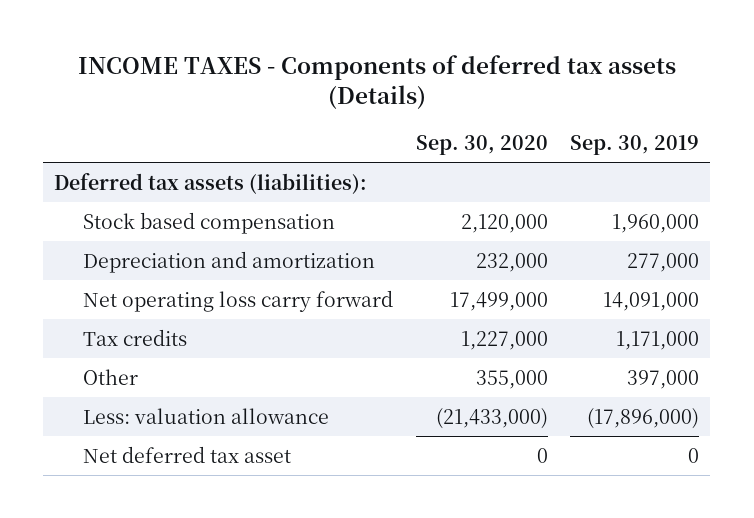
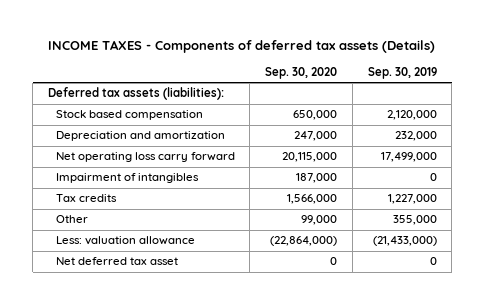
[460,213,548,233] 2,120,000 -> [293,110,338,121] 650,000
[612,213,700,233] 1,960,000 -> [386,110,437,121] 2,120,000
[475,252,548,272] 232,000 -> [294,131,338,142] 247,000
[627,252,700,272] 277,000 -> [394,131,437,142] 232,000
[449,291,548,311] 17,499,000 -> [282,152,338,163] 20,115,000
[603,291,700,311] 14,091,000 -> [380,152,437,163] 17,499,000
none -> [55,173,199,184] Impairment of intangibles
[460,330,548,350] 1,227,000 -> [287,194,338,205] 1,566,000
[616,330,700,350] 1,171,000 -> [387,194,437,205] 1,227,000
[475,369,548,389] 355,000 -> [301,215,338,226] 99,000
[627,369,700,389] 397,000 -> [392,215,437,226] 355,000
[435,407,548,429] (21,433,000) -> [270,236,338,247] (22,864,000)
[587,407,700,429] (17,896,000) -> [372,236,437,247] (21,433,000)

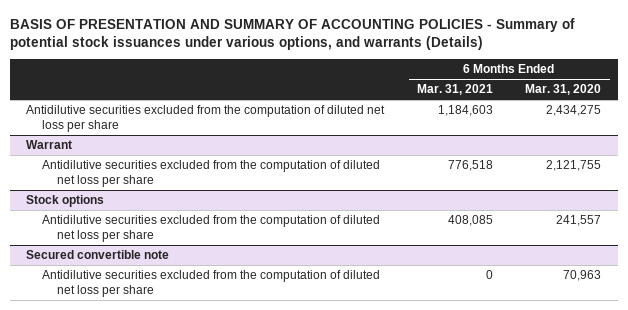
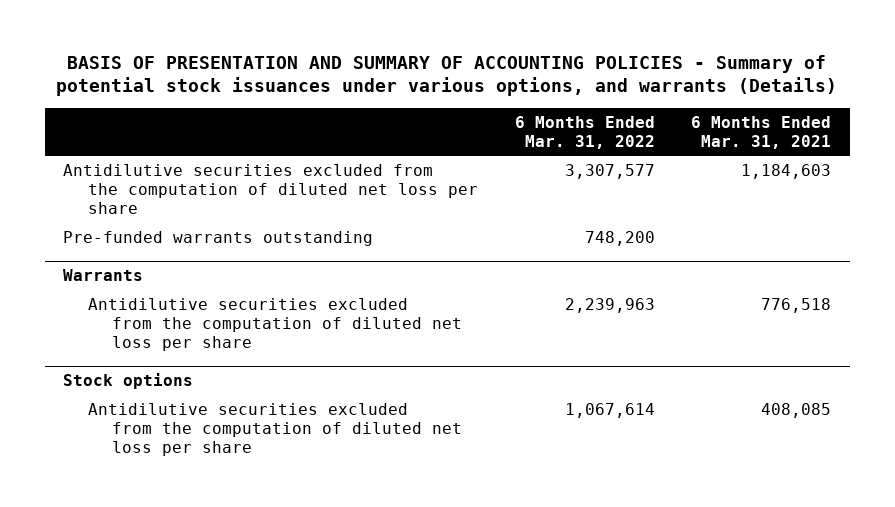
[525,84,602,96] Mar. 31, 2020 -> none
none -> [514,115,655,149] 6 Months Ended Mar. 31, 2022
none -> [63,230,374,246] Pre-funded warrants outstanding
[26,140,73,150] Warrant -> [63,269,144,282] Warrants
[26,250,170,260] Secured convertible note -> none
[41,270,380,298] Antidilutive securities excluded from the computation of diluted net loss per share -> none

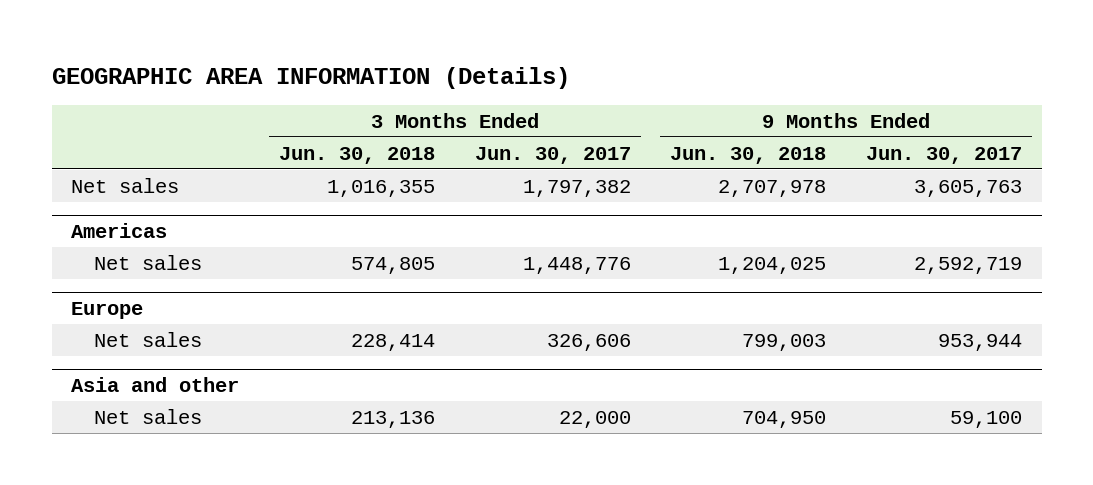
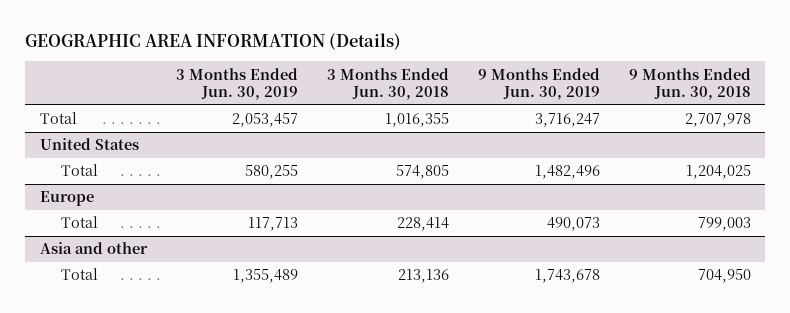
[474,146,631,164] Jun. 30, 2017 -> none
[865,146,1022,164] Jun. 30, 2017 -> none
none -> [175,67,298,100] 3 Months Ended Jun. 30, 2019
none -> [477,67,600,100] 9 Months Ended Jun. 30, 2019
[71,177,180,193] Net sales -> [39,112,77,125] Total
[71,223,168,239] Americas -> [39,138,139,151] United States
[94,254,203,270] Net sales -> [61,164,99,177] Total
[94,331,203,347] Net sales -> [61,216,99,229] Total
[94,408,203,424] Net sales -> [61,268,99,281] Total

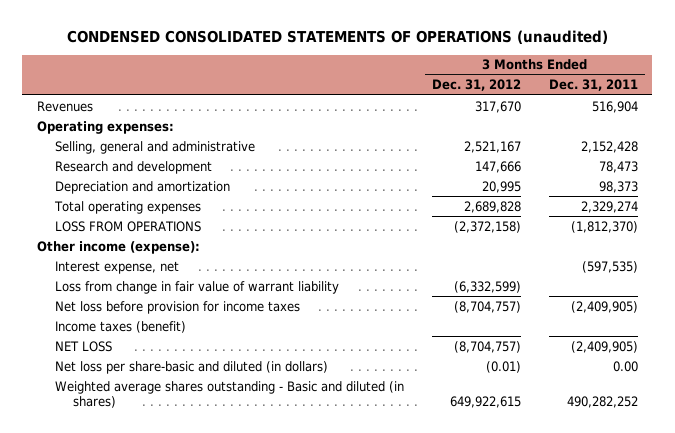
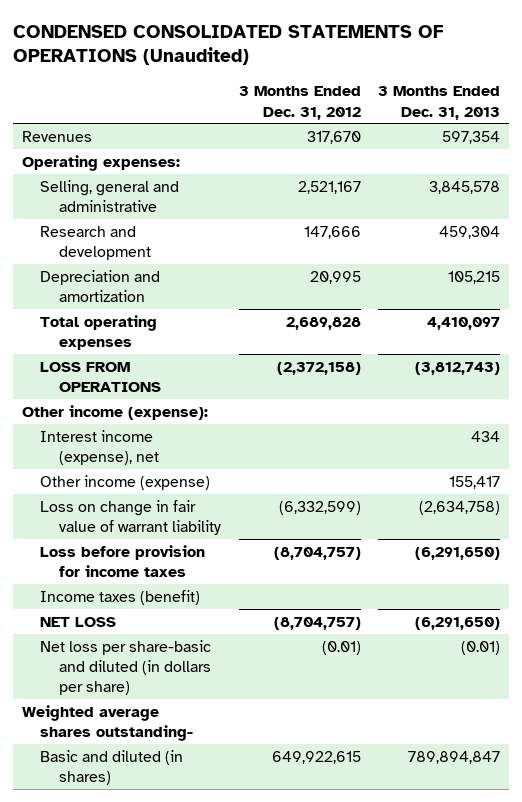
[67,30,609,45] CONDENSED CONSOLIDATED STATEMENTS OF OPERATIONS (unaudited) -> [12,24,443,66] CONDENSED CONSOLIDATED STATEMENTS OF OPERATIONS (Unaudited)
[549,79,639,92] Dec. 31, 2011 -> none
none -> [378,86,501,120] 3 Months Ended Dec. 31, 2013
[54,260,179,274] Interest expense, net -> [40,429,160,466] Interest income (expense), net
none -> [40,474,211,490] Other income (expense)
[54,280,339,294] Loss from change in fair value of warrant liability -> [40,499,222,536] Loss on change in fair value of warrant liability
[54,300,300,314] Net loss before provision for income taxes -> [40,544,206,578] Loss before provision for income taxes
[54,360,328,374] Net loss per share-basic and diluted (in dollars) -> [40,639,212,696] Net loss per share-basic and diluted (in dollars per share)
none -> [21,704,194,742] Weighted average shares outstanding-
[54,380,404,409] Weighted average shares outstanding - Basic and diluted (in shares) -> [40,749,184,786] Basic and diluted (in shares)

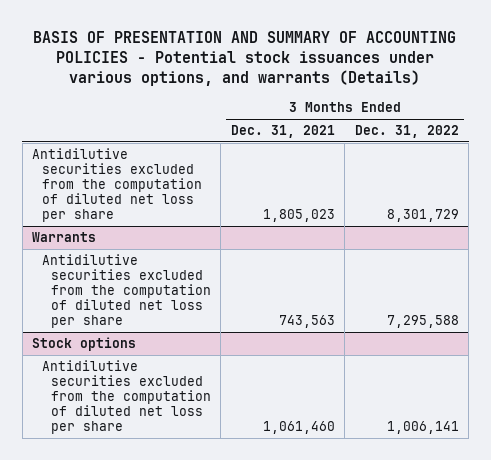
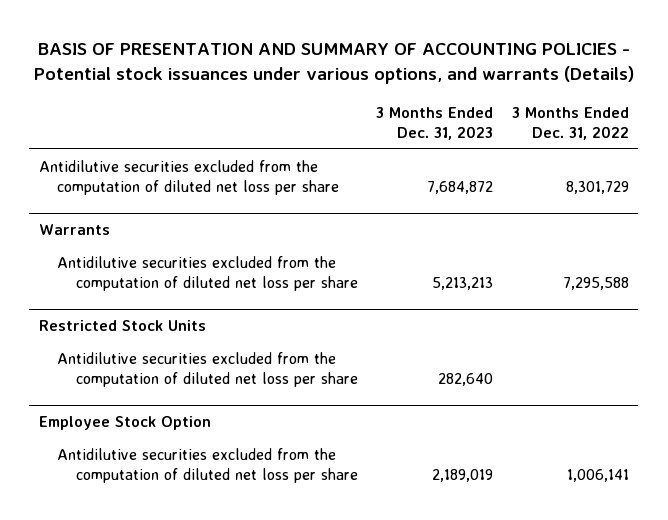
[230,125,335,139] Dec. 31, 2021 -> none
none -> [376,106,494,140] 3 Months Ended Dec. 31, 2023
none -> [38,319,206,331] Restricted Stock Units
none -> [57,351,358,387] Antidilutive securities excluded from the computation of diluted net loss per share
[32,337,137,352] Stock options -> [38,415,211,430] Employee Stock Option

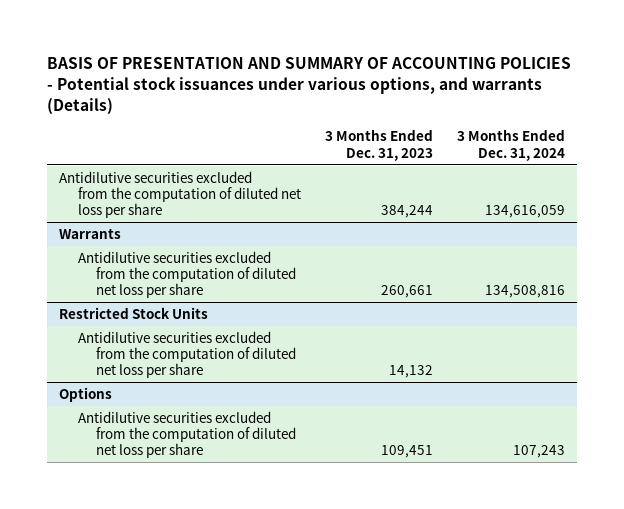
[511,106,629,140] 3 Months Ended Dec. 31, 2022 -> none
none -> [456,129,565,161] 3 Months Ended Dec. 31, 2024
[427,180,494,194] 7,684,872 -> [380,205,433,219] 384,244
[432,276,494,290] 5,213,213 -> [380,285,433,299] 260,661
[438,372,494,386] 282,640 -> [388,365,433,379] 14,132
[38,415,211,430] Employee Stock Option -> [59,386,113,402] Options
[432,468,494,482] 2,189,019 -> [380,445,433,459] 109,451

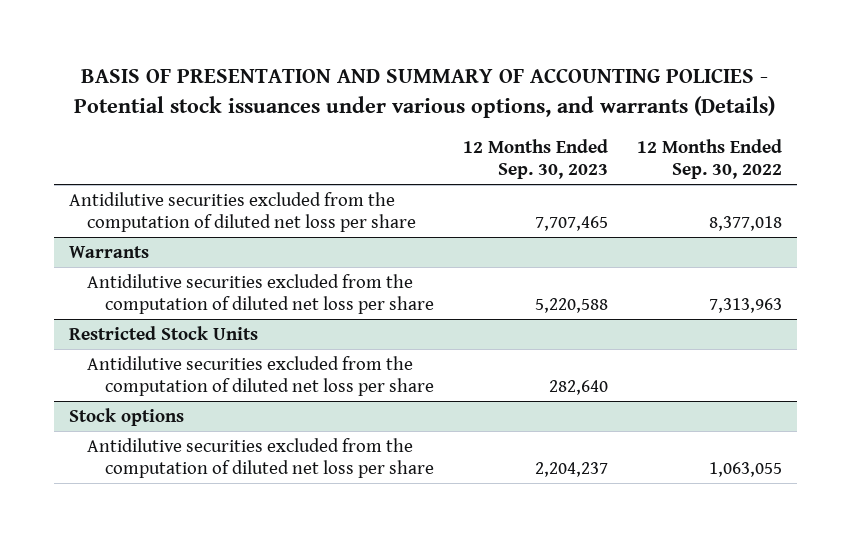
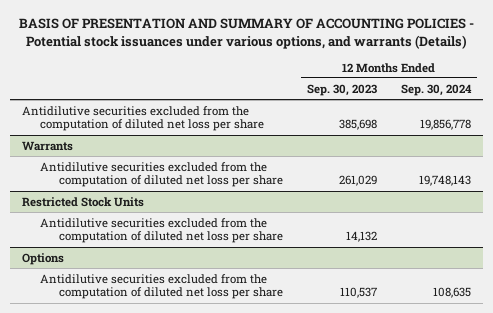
[637,138,783,179] 12 Months Ended Sep. 30, 2022 -> none
none -> [400,83,472,96] Sep. 30, 2024
[534,216,608,232] 7,707,465 -> [338,119,377,131] 385,698
[534,298,608,314] 5,220,588 -> [338,175,377,187] 261,029
[548,380,608,396] 282,640 -> [345,231,377,243] 14,132
[68,408,184,427] Stock options -> [22,252,65,265] Options
[534,462,608,478] 2,204,237 -> [339,287,377,299] 110,537

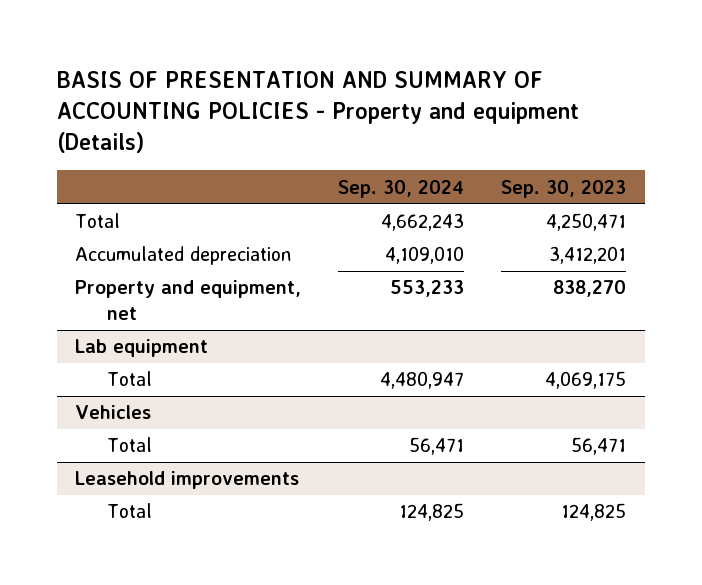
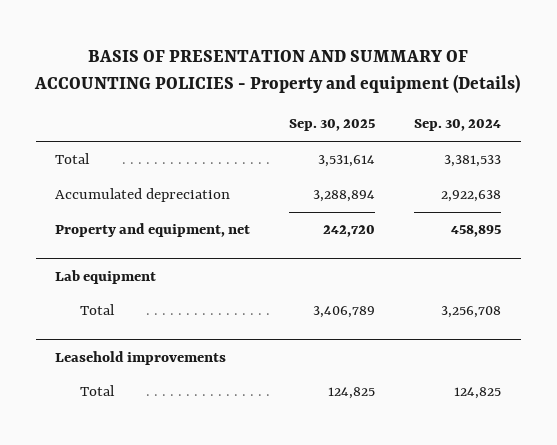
[501,179,627,198] Sep. 30, 2023 -> none
none -> [289,119,376,132] Sep. 30, 2025
[381,213,465,232] 4,662,243 -> [444,155,502,168] 3,381,533
[385,246,465,265] 4,109,010 -> [441,190,502,203] 2,922,638
[390,280,465,298] 553,233 -> [451,225,502,238] 458,895
[75,405,152,420] Vehicles -> none
[106,437,152,453] Total -> none
[380,371,465,390] 4,480,947 -> [441,306,502,319] 3,256,708

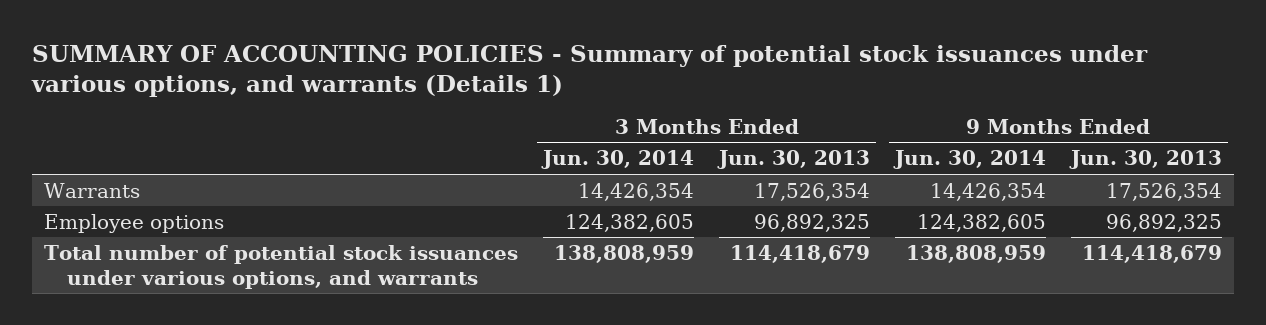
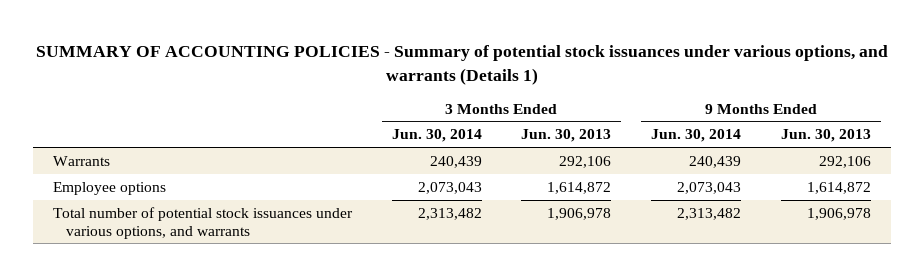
[578,182,695,201] 14,426,354 -> [429,155,482,168] 240,439
[753,182,870,201] 17,526,354 -> [559,155,612,168] 292,106
[929,182,1046,201] 14,426,354 -> [689,155,742,168] 240,439
[1105,182,1222,201] 17,526,354 -> [818,155,871,168] 292,106
[565,213,695,232] 124,382,605 -> [417,181,482,194] 2,073,043
[753,213,870,232] 96,892,325 -> [547,181,612,194] 1,614,872
[916,213,1046,232] 124,382,605 -> [677,181,742,194] 2,073,043
[1105,213,1222,232] 96,892,325 -> [806,181,871,194] 1,614,872
[554,244,695,263] 138,808,959 -> [417,207,482,220] 2,313,482
[729,244,870,263] 114,418,679 -> [547,207,612,220] 1,906,978
[905,244,1046,263] 138,808,959 -> [677,207,742,220] 2,313,482
[1081,244,1222,263] 114,418,679 -> [806,207,871,220] 1,906,978

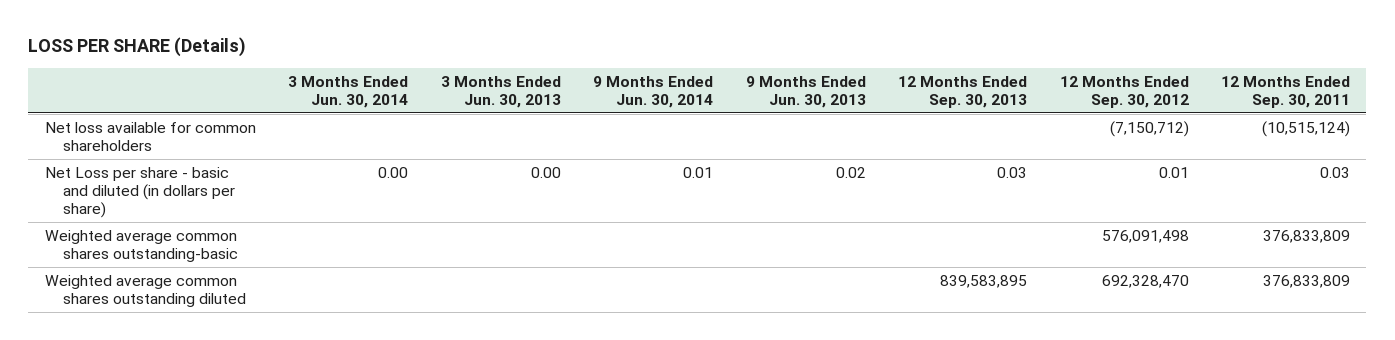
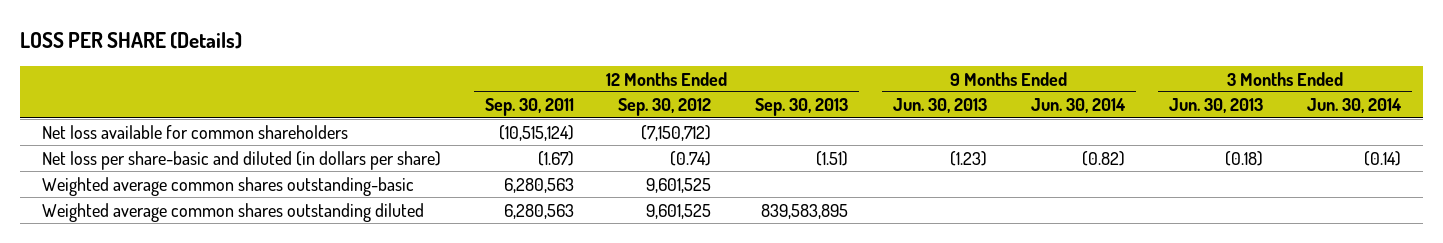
[44,166,235,219] Net Loss per share - basic and diluted (in dollars per share) -> [41,150,441,170] Net loss per share-basic and diluted (in dollars per share)
[378,166,409,178] 0.00 -> [1364,150,1402,166] (0.14)
[530,166,561,178] 0.00 -> [1225,150,1264,166] (0.18)
[683,166,714,178] 0.01 -> [1081,150,1125,166] (0.82)
[835,166,866,178] 0.02 -> [949,150,987,166] (1.23)
[997,166,1028,178] 0.03 -> [816,150,849,166] (1.51)
[1158,166,1189,178] 0.01 -> [670,150,712,166] (0.74)
[1320,166,1351,178] 0.03 -> [538,150,575,166] (1.67)
[1101,229,1189,243] 576,091,498 -> [646,177,712,193] 9,601,525
[1263,229,1351,243] 376,833,809 -> [504,177,575,193] 6,280,563
[1101,274,1189,288] 692,328,470 -> [646,203,712,219] 9,601,525
[1263,274,1351,288] 376,833,809 -> [504,203,575,219] 6,280,563

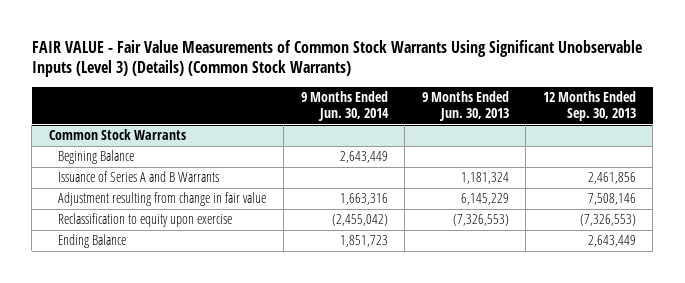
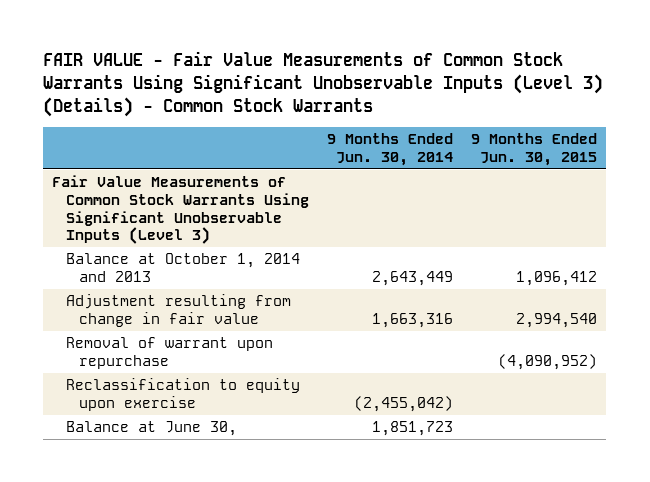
[31,39,642,78] FAIR VALUE - Fair Value Measurements of Common Stock Warrants Using Significant Unobservable Inputs (Level 3) (Details) (Common Stock Warrants) -> [43,51,604,118] FAIR VALUE - Fair Value Measurements of Common Stock Warrants Using Significant Unobservable Inputs (Level 3) (Details) - Common Stock Warrants
[421,90,509,121] 9 Months Ended Jun. 30, 2013 -> none
[542,90,636,121] 12 Months Ended Sep. 30, 2013 -> none
none -> [471,133,598,166] 9 Months Ended Jun. 30, 2015
[48,129,186,141] Common Stock Warrants -> none
[58,171,220,183] Issuance of Series A and B Warrants -> none
none -> [52,175,309,245] Fair Value Measurements of Common Stock Warrants Using Significant Unobservable Inputs (Level 3)
[58,150,135,165] Begining Balance -> [65,253,300,282] Balance at October 1, 2014 and 2013
none -> [65,337,273,369] Removal of warrant upon repurchase
[58,234,127,249] Ending Balance -> [65,421,237,437] Balance at June 30,

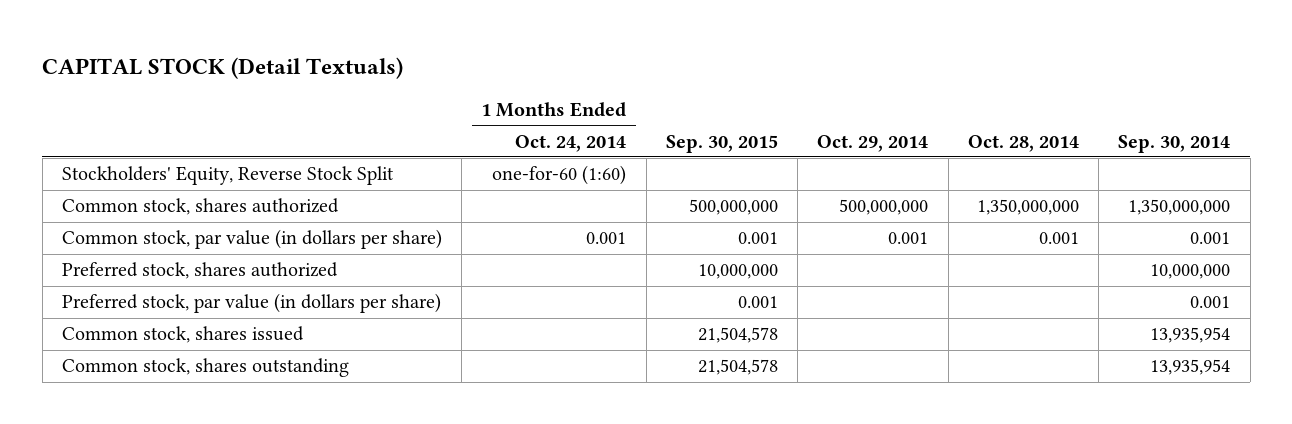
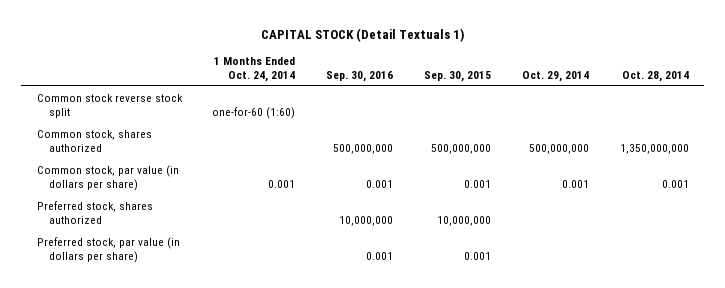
[42,56,404,79] CAPITAL STOCK (Detail Textuals) -> [260,27,464,42] CAPITAL STOCK (Detail Textuals 1)
[1118,134,1231,153] Sep. 30, 2014 -> none
none -> [326,70,394,82] Sep. 30, 2016
[61,166,394,186] Stockholders' Equity, Reverse Stock Split -> [36,94,183,118] Common stock reverse stock split
[61,326,304,344] Common stock, shares issued -> none
[61,358,349,378] Common stock, shares outstanding -> none

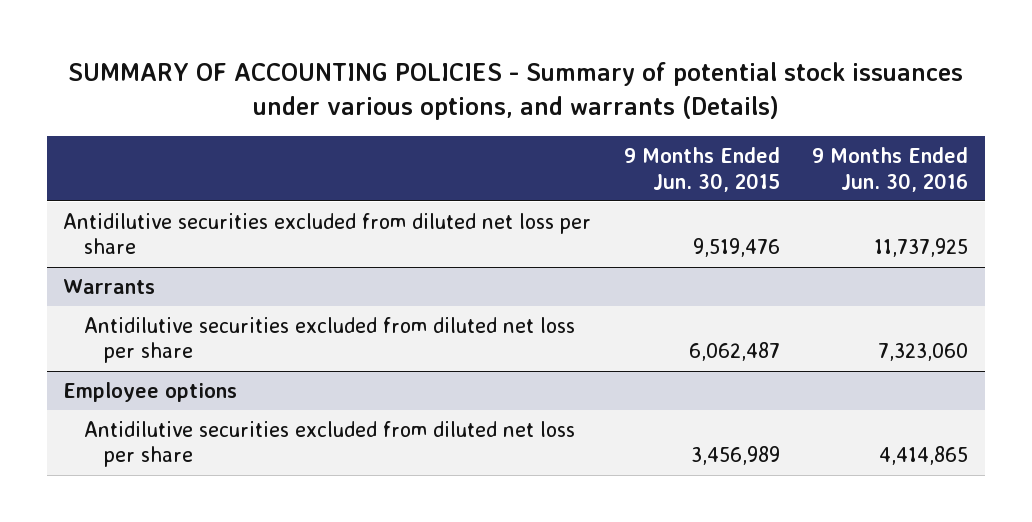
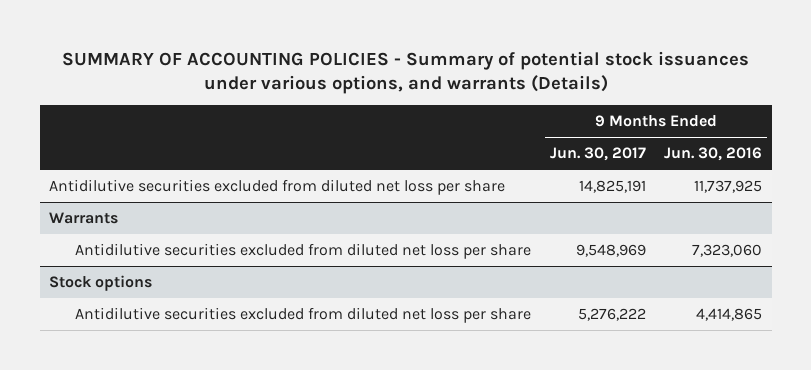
[623,147,780,192] 9 Months Ended Jun. 30, 2015 -> none
none -> [549,147,646,162] Jun. 30, 2017
[63,382,238,403] Employee options -> [49,275,153,292] Stock options

